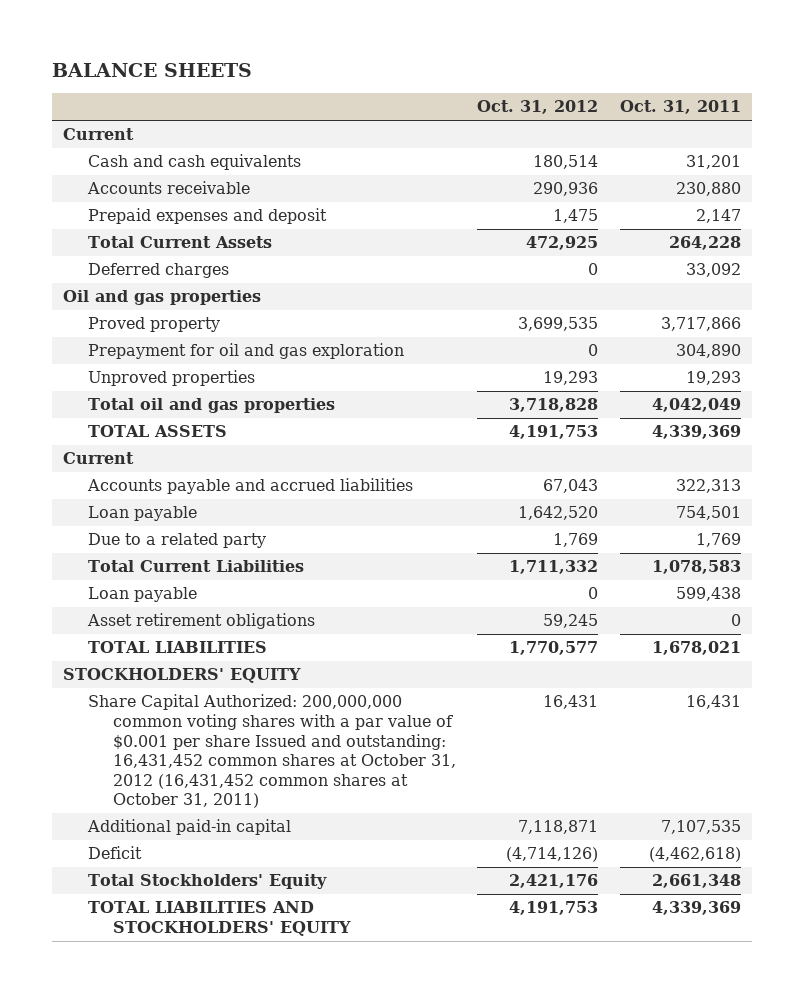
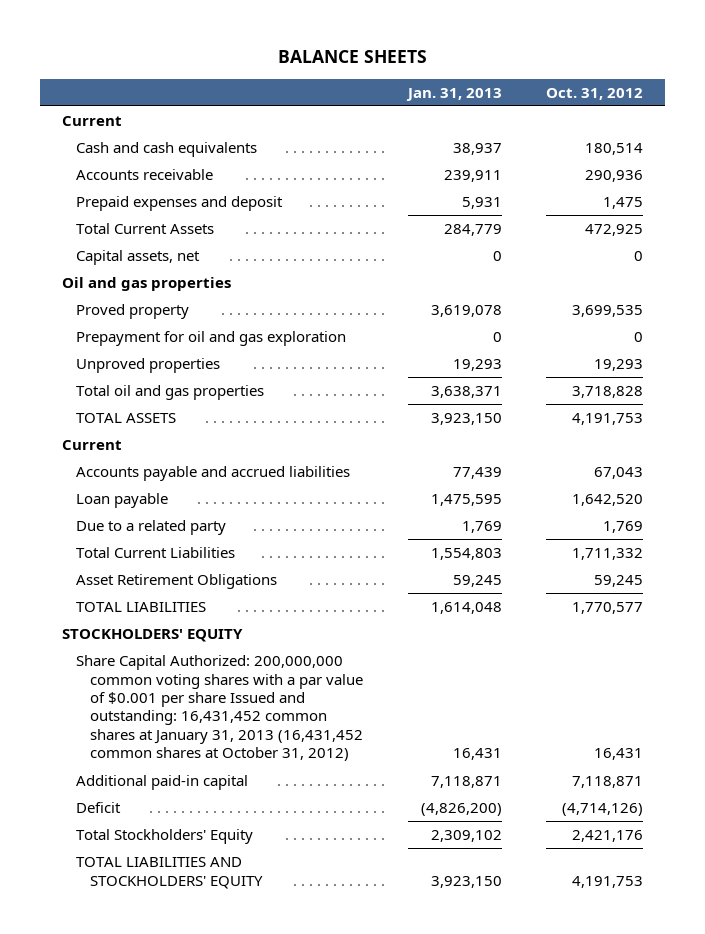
[619,100,741,115] Oct. 31, 2011 -> none
none -> [405,87,502,101] Jan. 31, 2013
[87,263,229,279] Deferred charges -> none
none -> [76,250,201,266] Capital assets, net
[87,587,197,603] Loan payable -> none
[86,613,315,630] Asset retirement obligations -> [76,574,278,590] Asset Retirement Obligations
[87,694,457,809] Share Capital Authorized: 200,000,000 common voting shares with a par value of $0.001 per share Issued and outstanding: 16,431,452 common shares at October 31, 2012 (16,431,452 common shares at October 31, 2011) -> [76,655,364,762] Share Capital Authorized: 200,000,000 common voting shares with a par value of $0.001 per share Issued and outstanding: 16,431,452 common shares at January 31, 2013 (16,431,452 common shares at October 31, 2012)

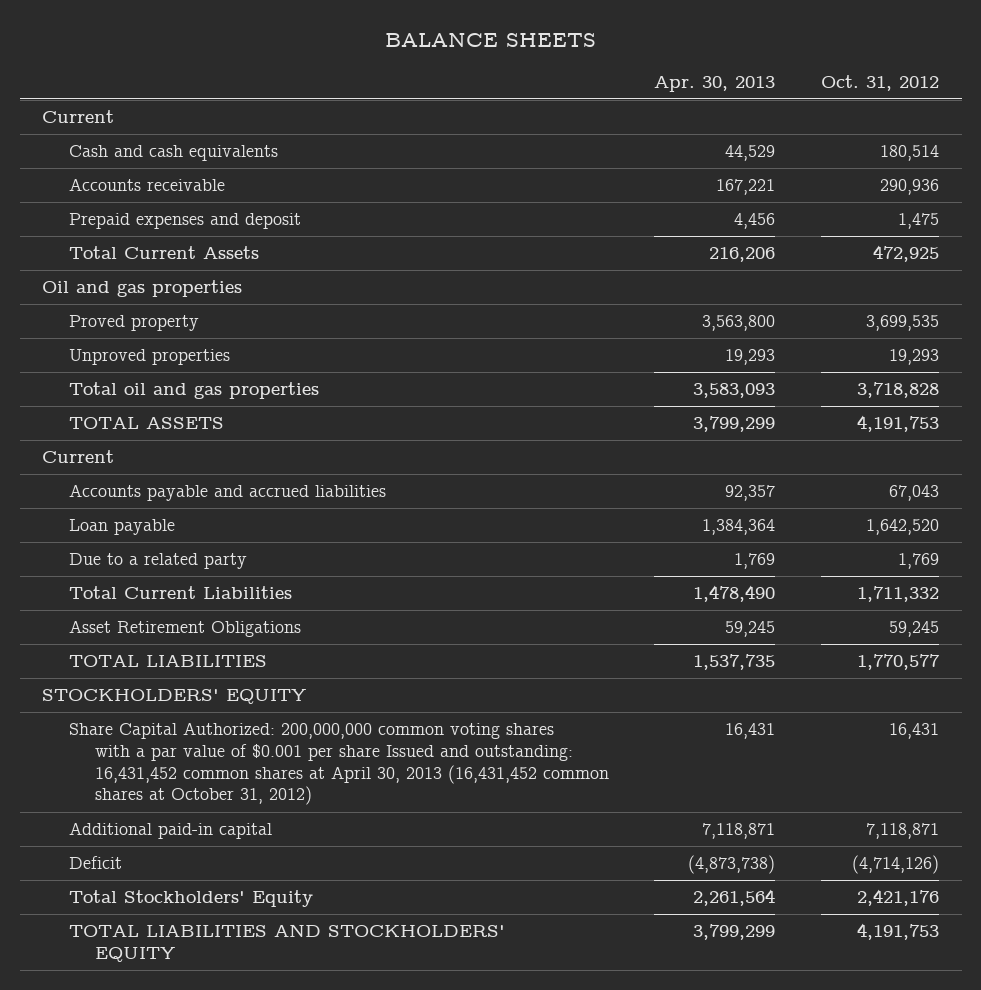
[405,87,502,101] Jan. 31, 2013 -> none
none -> [654,75,776,92] Apr. 30, 2013
[76,250,201,266] Capital assets, net -> none
[76,331,347,347] Prepayment for oil and gas exploration -> none
[76,655,364,762] Share Capital Authorized: 200,000,000 common voting shares with a par value of $0.001 per share Issued and outstanding: 16,431,452 common shares at January 31, 2013 (16,431,452 common shares at October 31, 2012) -> [68,722,610,806] Share Capital Authorized: 200,000,000 common voting shares with a par value of $0.001 per share Issued and outstanding: 16,431,452 common shares at April 30, 2013 (16,431,452 common shares at October 31, 2012)

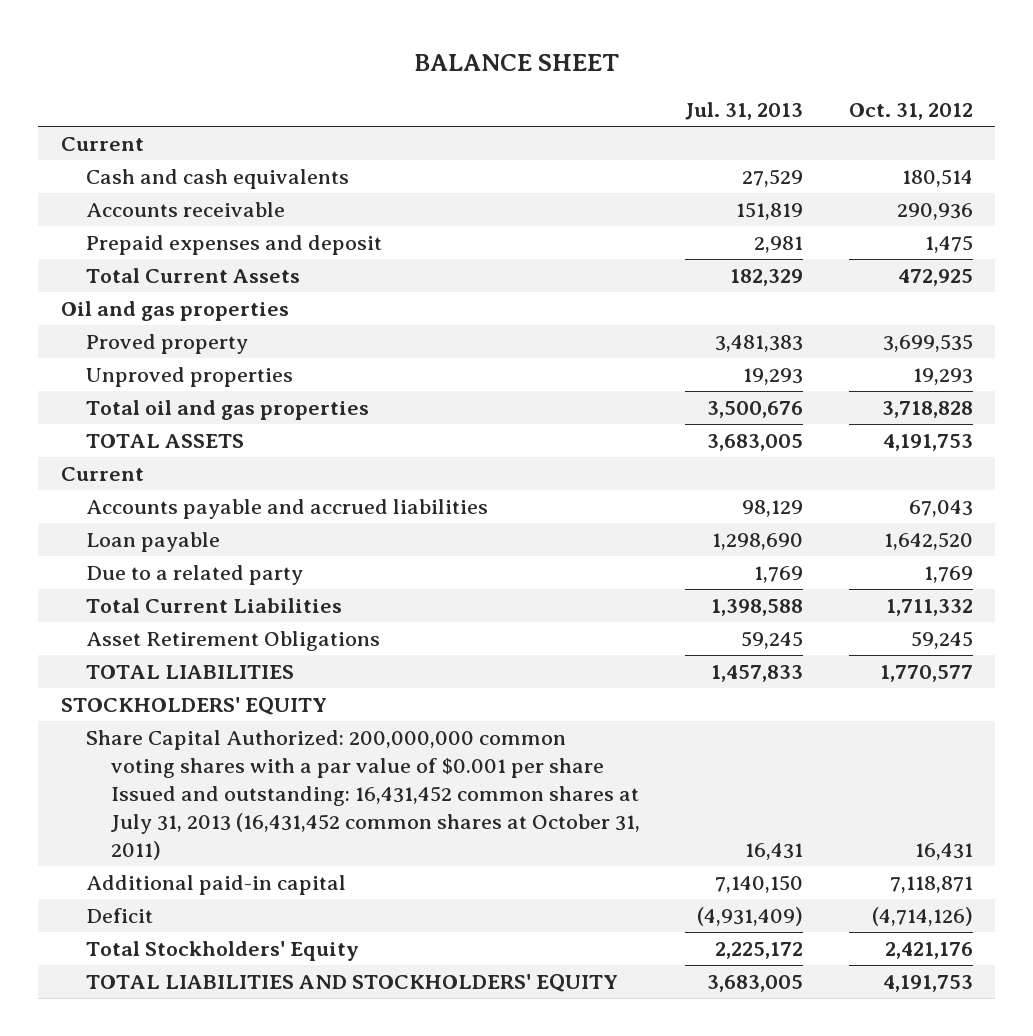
[384,32,596,47] BALANCE SHEETS -> [413,54,619,72] BALANCE SHEET
[654,75,776,92] Apr. 30, 2013 -> none
none -> [685,102,804,121] Jul. 31, 2013
[68,722,610,806] Share Capital Authorized: 200,000,000 common voting shares with a par value of $0.001 per share Issued and outstanding: 16,431,452 common shares at April 30, 2013 (16,431,452 common shares at October 31, 2012) -> [85,730,640,860] Share Capital Authorized: 200,000,000 common voting shares with a par value of $0.001 per share Issued and outstanding: 16,431,452 common shares at July 31, 2013 (16,431,452 common shares at October 31, 2011)

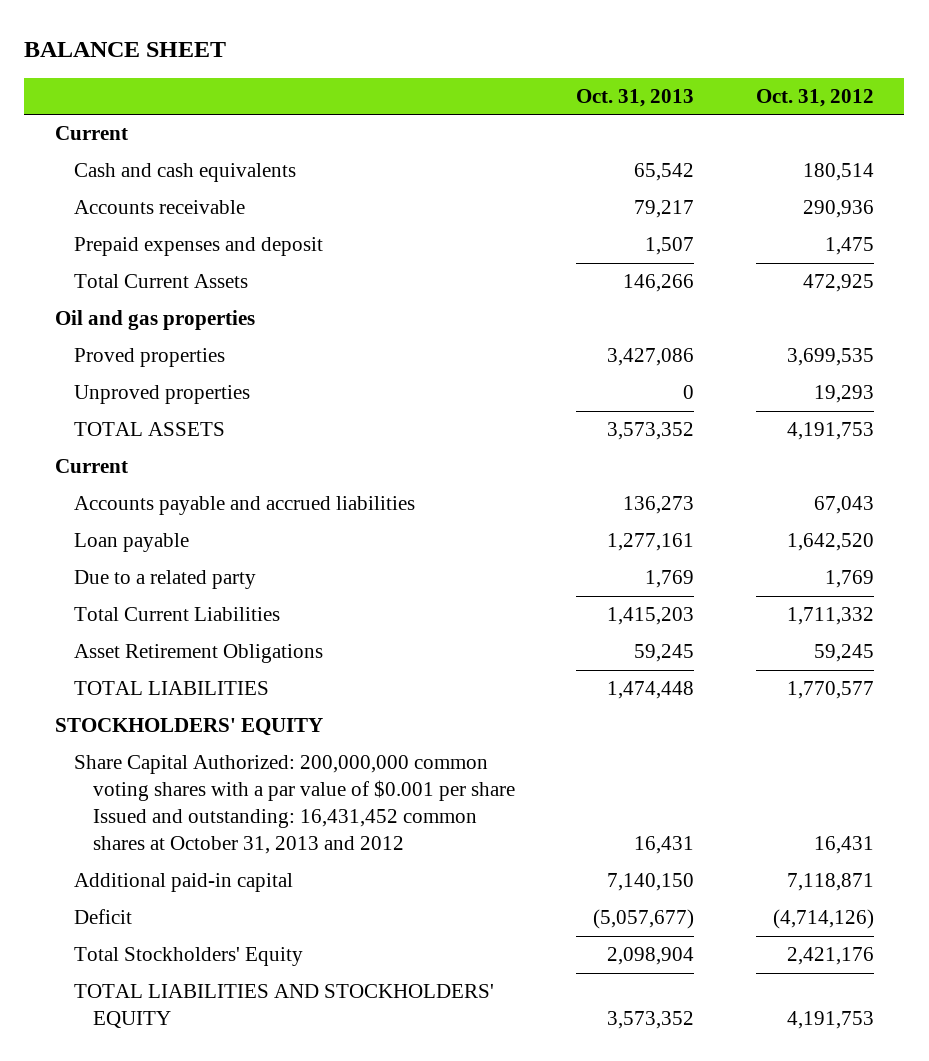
[685,102,804,121] Jul. 31, 2013 -> none
none -> [576,88,695,107] Oct. 31, 2013
[85,334,248,355] Proved property -> [73,348,225,368] Proved properties
[85,400,369,421] Total oil and gas properties -> none
[85,730,640,860] Share Capital Authorized: 200,000,000 common voting shares with a par value of $0.001 per share Issued and outstanding: 16,431,452 common shares at July 31, 2013 (16,431,452 common shares at October 31, 2011) -> [73,755,516,855] Share Capital Authorized: 200,000,000 common voting shares with a par value of $0.001 per share Issued and outstanding: 16,431,452 common shares at October 31, 2013 and 2012

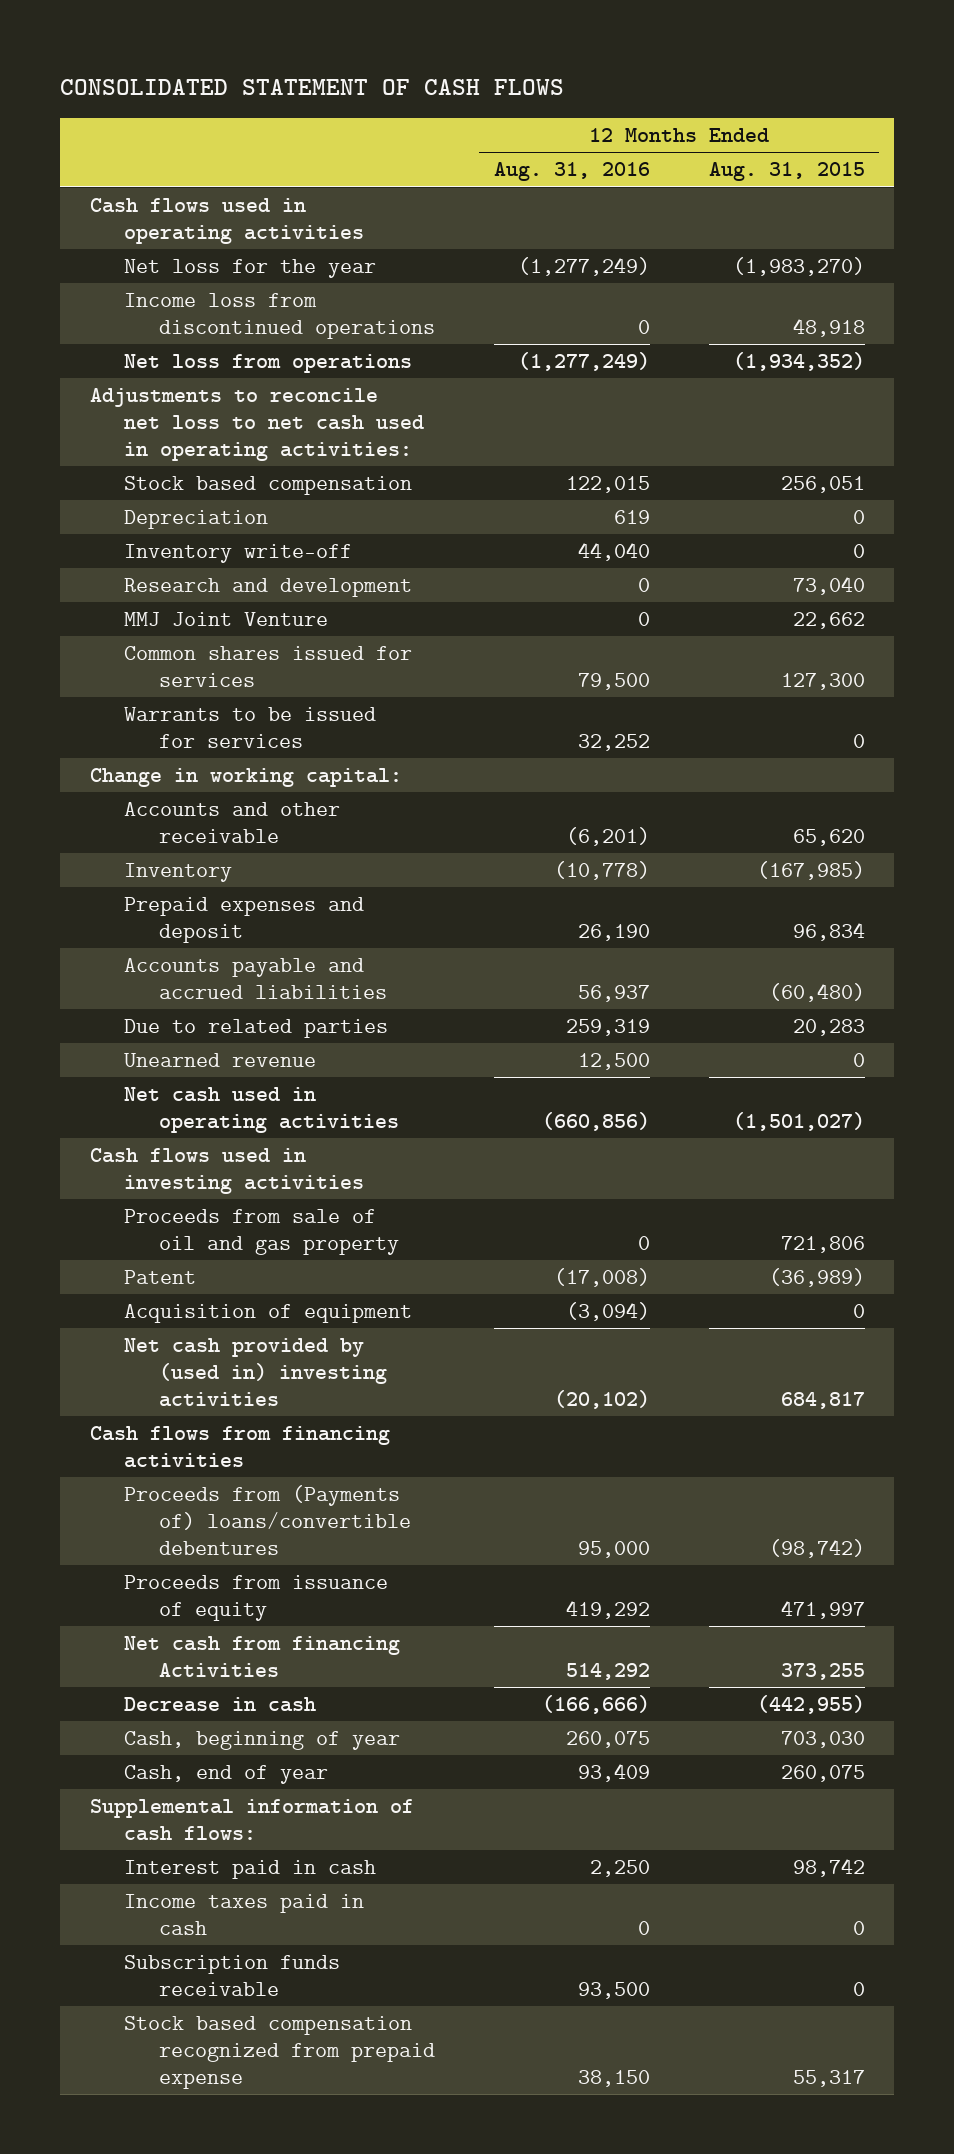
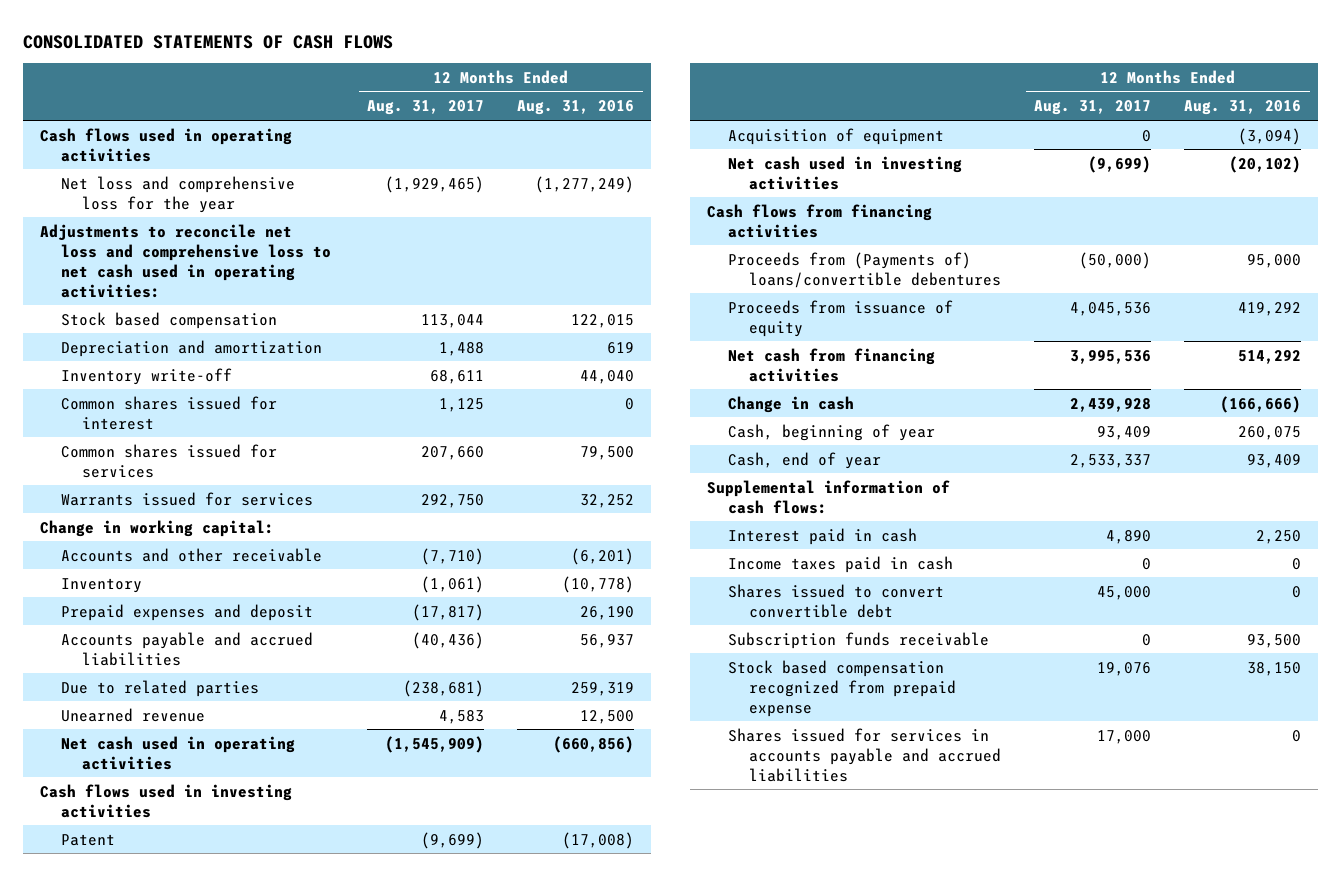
[60,79,565,96] CONSOLIDATED STATEMENT OF CASH FLOWS -> [23,34,394,49] CONSOLIDATED STATEMENTS OF CASH FLOWS
[708,162,865,182] Aug. 31, 2015 -> none
none -> [367,100,485,116] Aug. 31, 2017
[124,259,377,279] Net loss for the year -> none
[124,293,435,339] Income loss from discontinued operations -> none
[124,354,413,374] Net loss from operations -> [61,175,296,213] Net loss and comprehensive loss for the year
[89,388,425,461] Adjustments to reconcile net loss to net cash used in operating activities: -> [39,223,332,298] Adjustments to reconcile net loss and comprehensive loss to net cash used in operating activities:
[124,510,269,530] Depreciation -> [61,339,323,357] Depreciation and amortization
[124,578,413,598] Research and development -> none
[124,612,329,627] MMJ Joint Venture -> none
none -> [61,395,278,430] Common shares issued for interest
[124,707,377,748] Warrants to be issued for services -> [61,491,314,506] Warrants issued for services
[124,1209,399,1255] Proceeds from sale of oil and gas property -> none
[124,1338,387,1407] Net cash provided by (used in) investing activities -> [728,155,963,190] Net cash used in investing activities
[124,1636,401,1677] Net cash from financing Activities -> [728,347,936,382] Net cash from financing activities
[124,1697,317,1713] Decrease in cash -> [728,395,855,413] Change in cash
none -> [728,583,945,618] Shares issued to convert convertible debt
none -> [728,727,1002,782] Shares issued for services in accounts payable and accrued liabilities

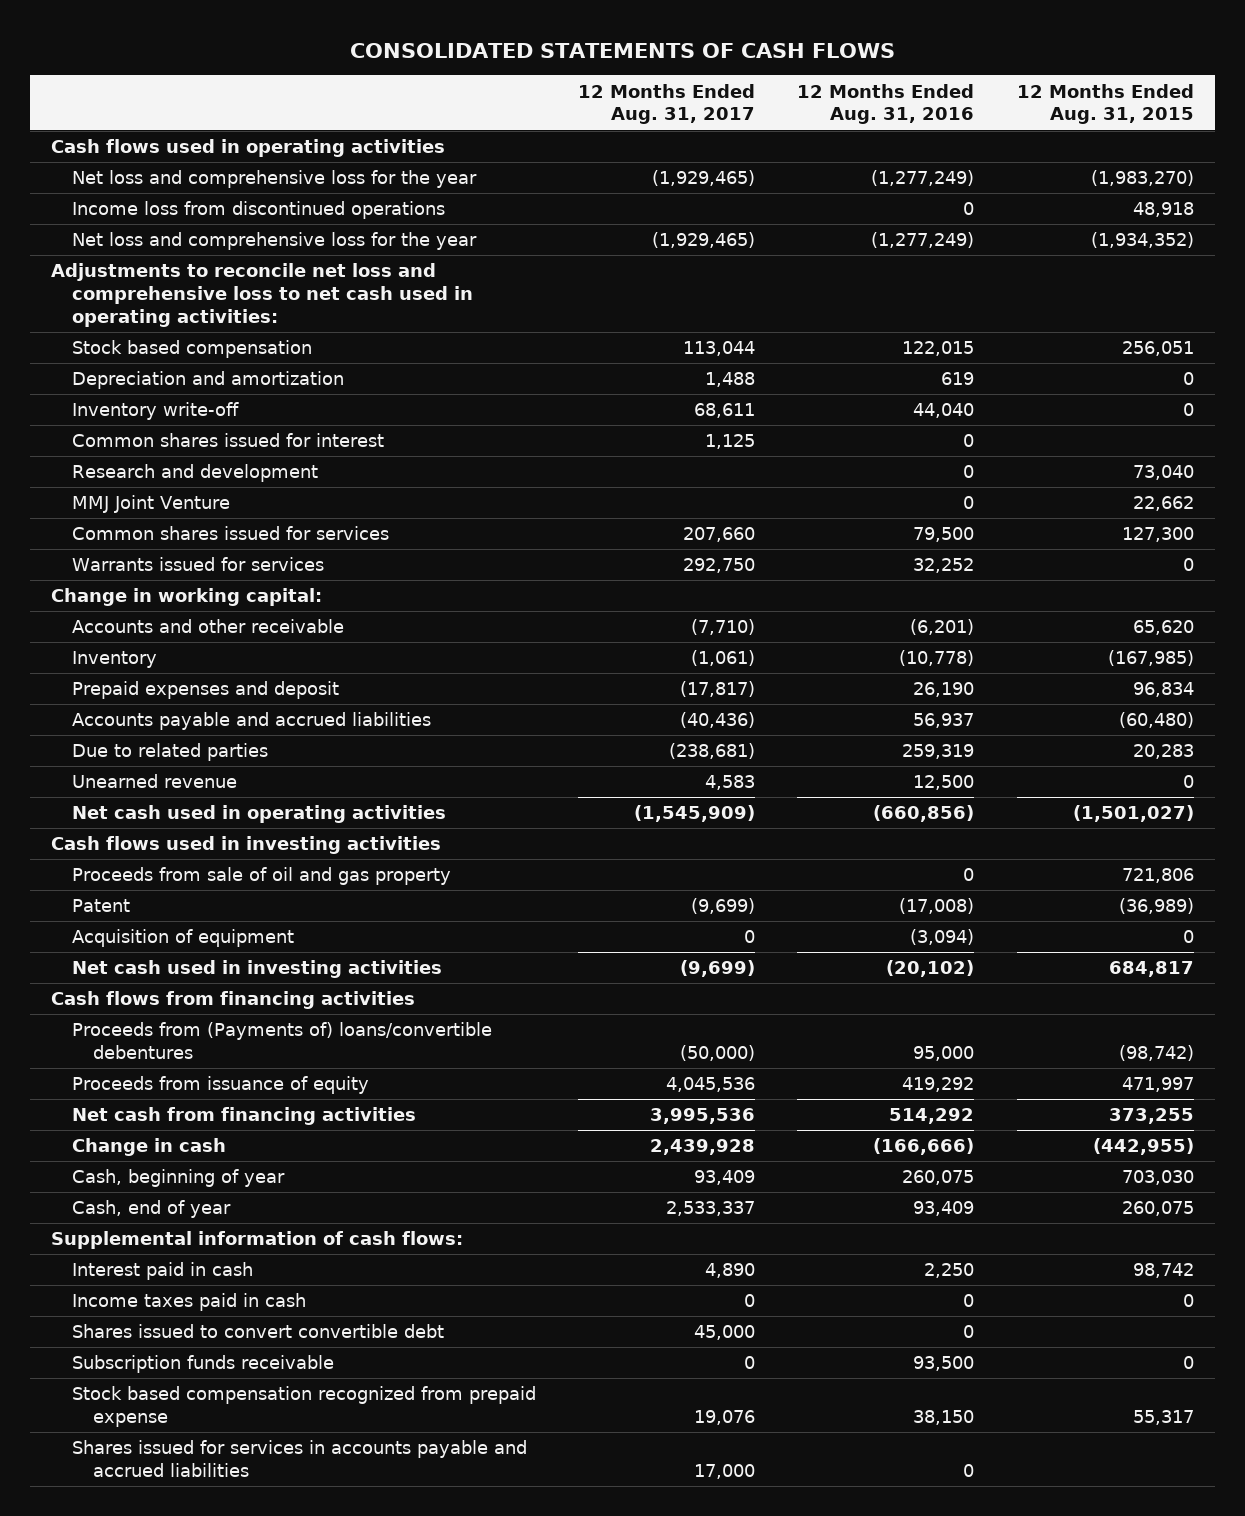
none -> [1016,83,1194,125] 12 Months Ended Aug. 31, 2015
none -> [72,201,446,220] Income loss from discontinued operations
none -> [72,232,478,251] Net loss and comprehensive loss for the year
none -> [72,464,319,483] Research and development
none -> [72,495,231,514] MMJ Joint Venture
none -> [72,867,452,886] Proceeds from sale of oil and gas property

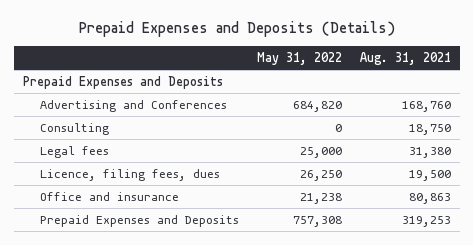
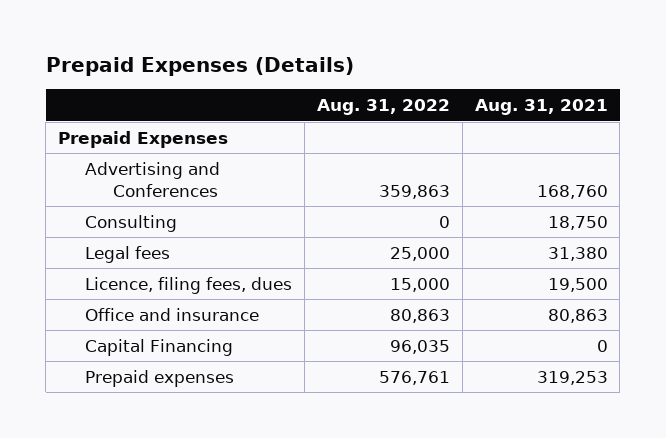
[78,21,395,38] Prepaid Expenses and Deposits (Details) -> [45,57,354,77] Prepaid Expenses (Details)
[256,51,342,65] May 31, 2022 -> none
none -> [316,99,450,116] Aug. 31, 2022
[22,76,223,90] Prepaid Expenses and Deposits -> [58,130,229,148] Prepaid Expenses
none -> [85,338,234,356] Capital Financing
[39,215,239,228] Prepaid Expenses and Deposits -> [85,369,235,387] Prepaid expenses

